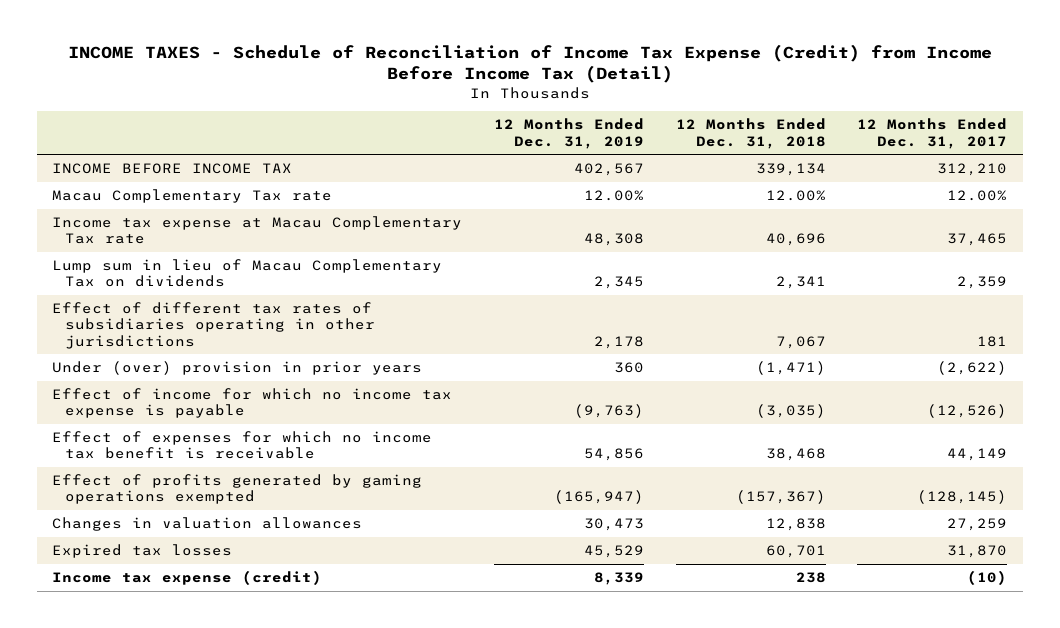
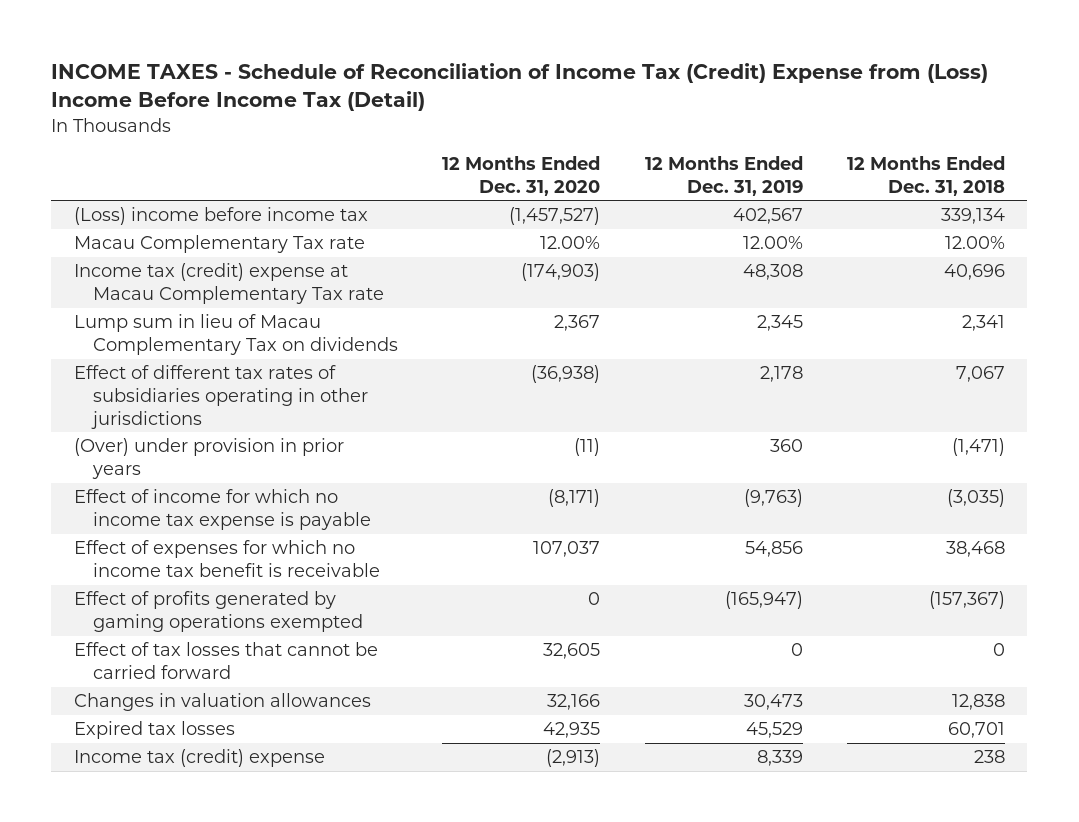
[67,43,992,84] INCOME TAXES - Schedule of Reconciliation of Income Tax Expense (Credit) from Income Before Income Tax (Detail) -> [51,63,989,112] INCOME TAXES - Schedule of Reconciliation of Income Tax (Credit) Expense from (Loss) Income Before Income Tax (Detail)
[857,118,1008,149] 12 Months Ended Dec. 31, 2017 -> none
none -> [442,155,601,196] 12 Months Ended Dec. 31, 2020
[52,163,293,175] INCOME BEFORE INCOME TAX -> [73,207,368,226] (Loss) income before income tax
[52,216,463,245] Income tax expense at Macau Complementary Tax rate -> [73,263,385,304] Income tax (credit) expense at Macau Complementary Tax rate
[52,361,423,376] Under (over) provision in prior years -> [73,438,344,479] (Over) under provision in prior years
none -> [73,642,378,679] Effect of tax losses that cannot be carried forward
[52,570,323,586] Income tax expense (credit) -> [73,749,325,768] Income tax (credit) expense

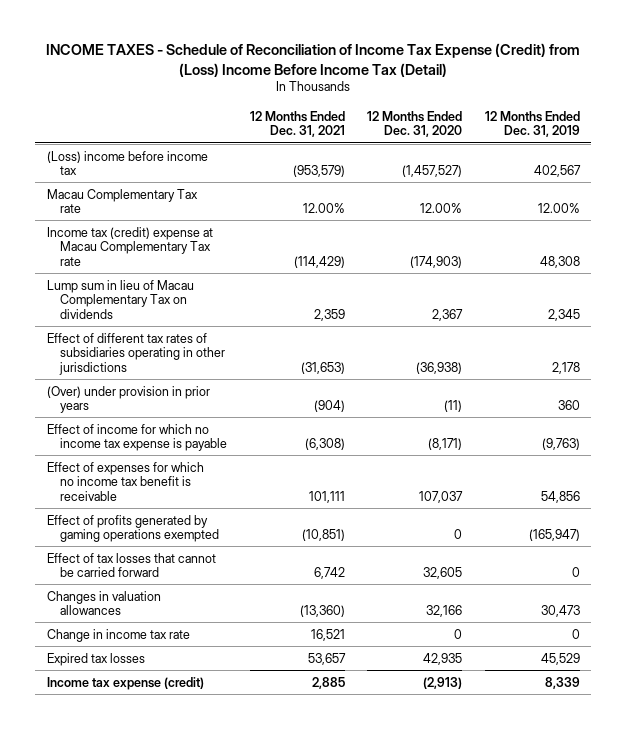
[51,63,989,112] INCOME TAXES - Schedule of Reconciliation of Income Tax (Credit) Expense from (Loss) Income Before Income Tax (Detail) -> [46,42,581,77] INCOME TAXES - Schedule of Reconciliation of Income Tax Expense (Credit) from (Loss) Income Before Income Tax (Detail)
[847,155,1006,196] 12 Months Ended Dec. 31, 2018 -> none
none -> [249,110,345,138] 12 Months Ended Dec. 31, 2021
none -> [46,628,190,642] Change in income tax rate
[73,749,325,768] Income tax (credit) expense -> [46,676,204,690] Income tax expense (credit)

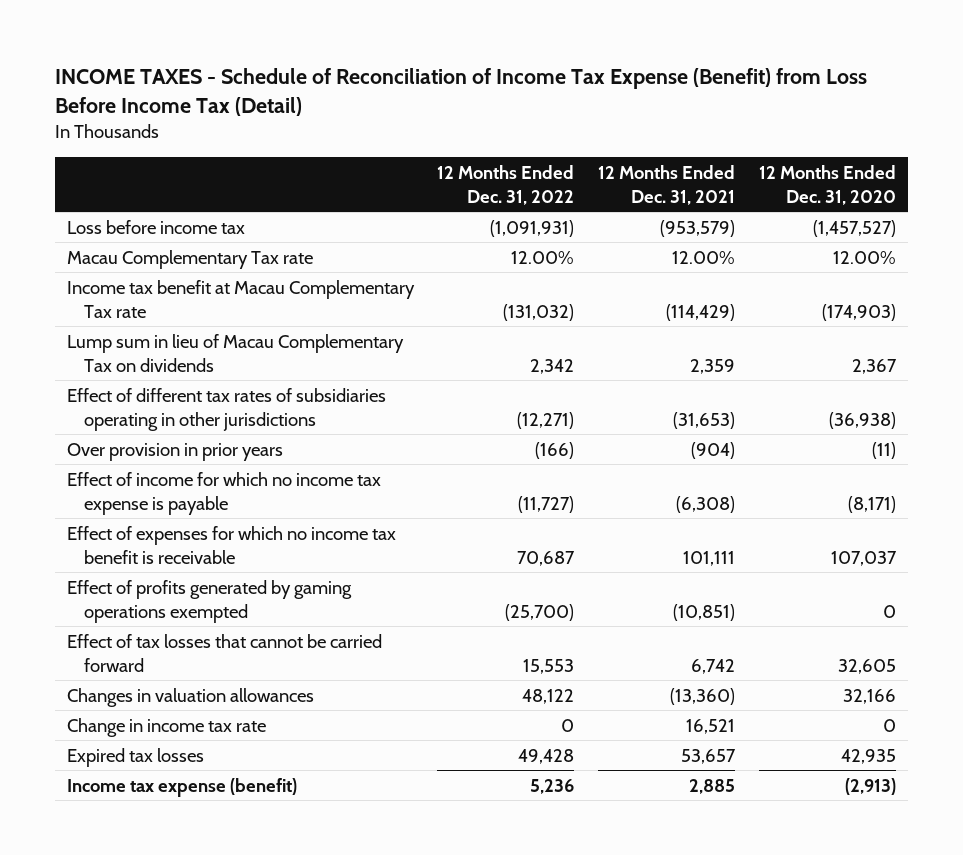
[46,42,581,77] INCOME TAXES - Schedule of Reconciliation of Income Tax Expense (Credit) from (Loss) Income Before Income Tax (Detail) -> [54,67,867,116] INCOME TAXES - Schedule of Reconciliation of Income Tax Expense (Benefit) from Loss Before Income Tax (Detail)
[484,110,580,138] 12 Months Ended Dec. 31, 2019 -> none
none -> [437,164,575,205] 12 Months Ended Dec. 31, 2022
[46,150,208,176] (Loss) income before income tax -> [66,219,245,234] Loss before income tax
[46,226,213,266] Income tax (credit) expense at Macau Complementary Tax rate -> [66,279,415,318] Income tax benefit at Macau Complementary Tax rate
[46,385,210,414] (Over) under provision in prior years -> [66,442,283,461] Over provision in prior years
[46,676,204,690] Income tax expense (credit) -> [66,777,297,797] Income tax expense (benefit)

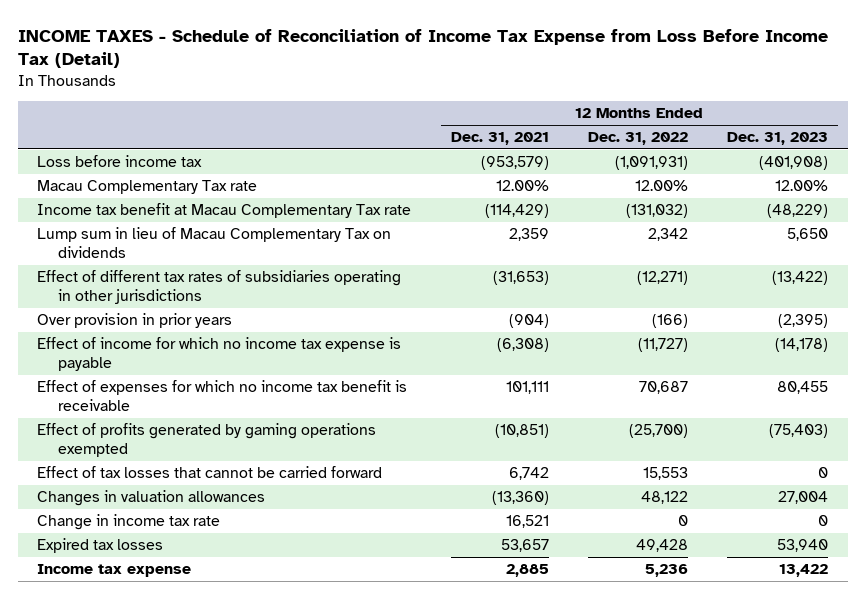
[54,67,867,116] INCOME TAXES - Schedule of Reconciliation of Income Tax Expense (Benefit) from Loss Before Income Tax (Detail) -> [17,28,828,69] INCOME TAXES - Schedule of Reconciliation of Income Tax Expense from Loss Before Income Tax (Detail)
[758,164,896,205] 12 Months Ended Dec. 31, 2020 -> none
none -> [727,132,829,146] Dec. 31, 2023
[66,777,297,797] Income tax expense (benefit) -> [37,564,192,578] Income tax expense

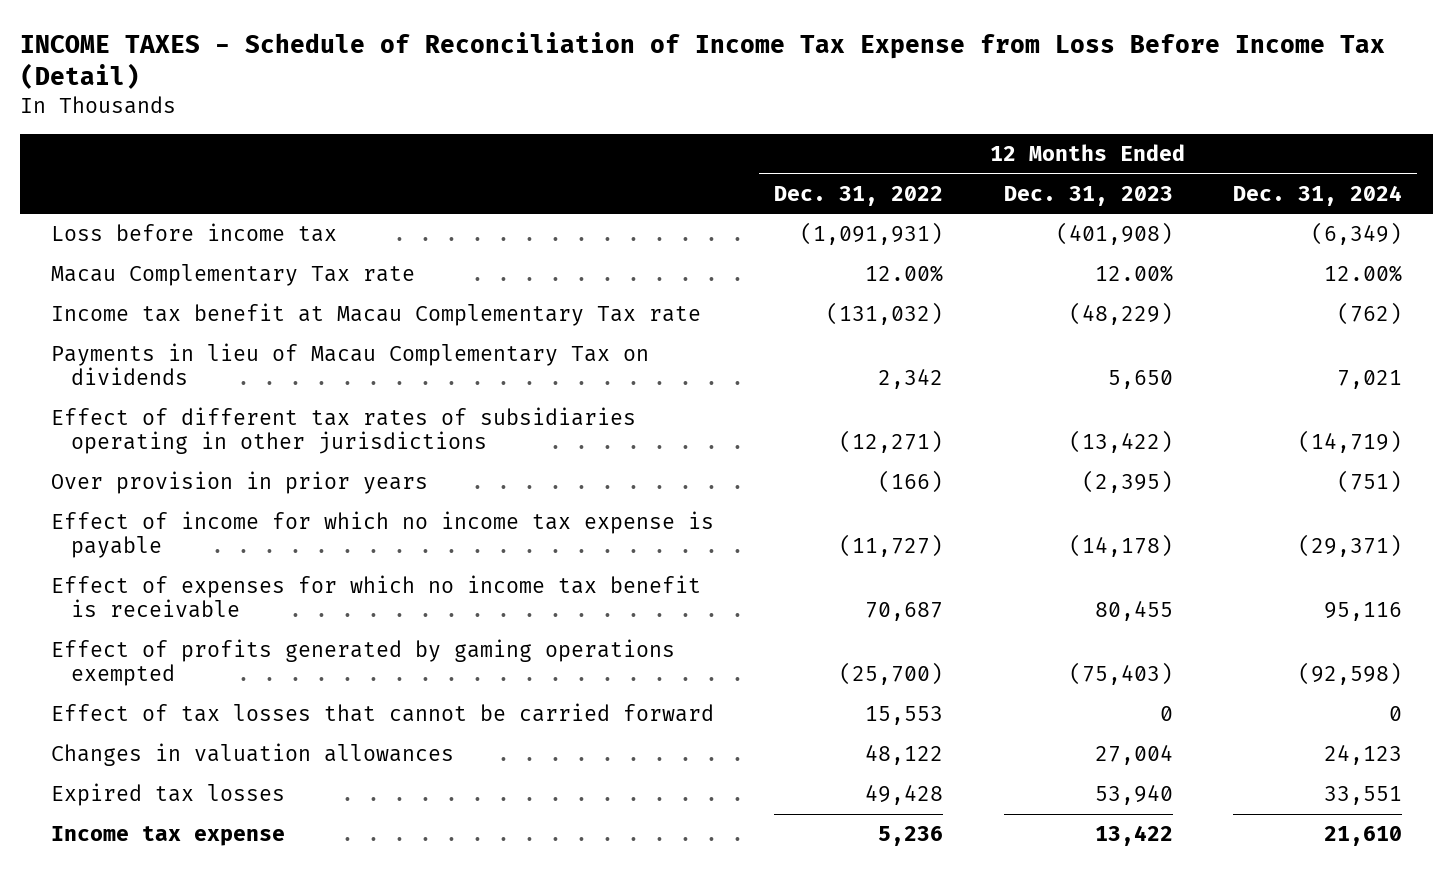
[450,132,549,146] Dec. 31, 2021 -> none
none -> [1233,184,1403,206] Dec. 31, 2024
[37,227,392,259] Lump sum in lieu of Macau Complementary Tax on dividends -> [50,343,649,386] Payments in lieu of Macau Complementary Tax on dividends
[37,514,221,531] Change in income tax rate -> none

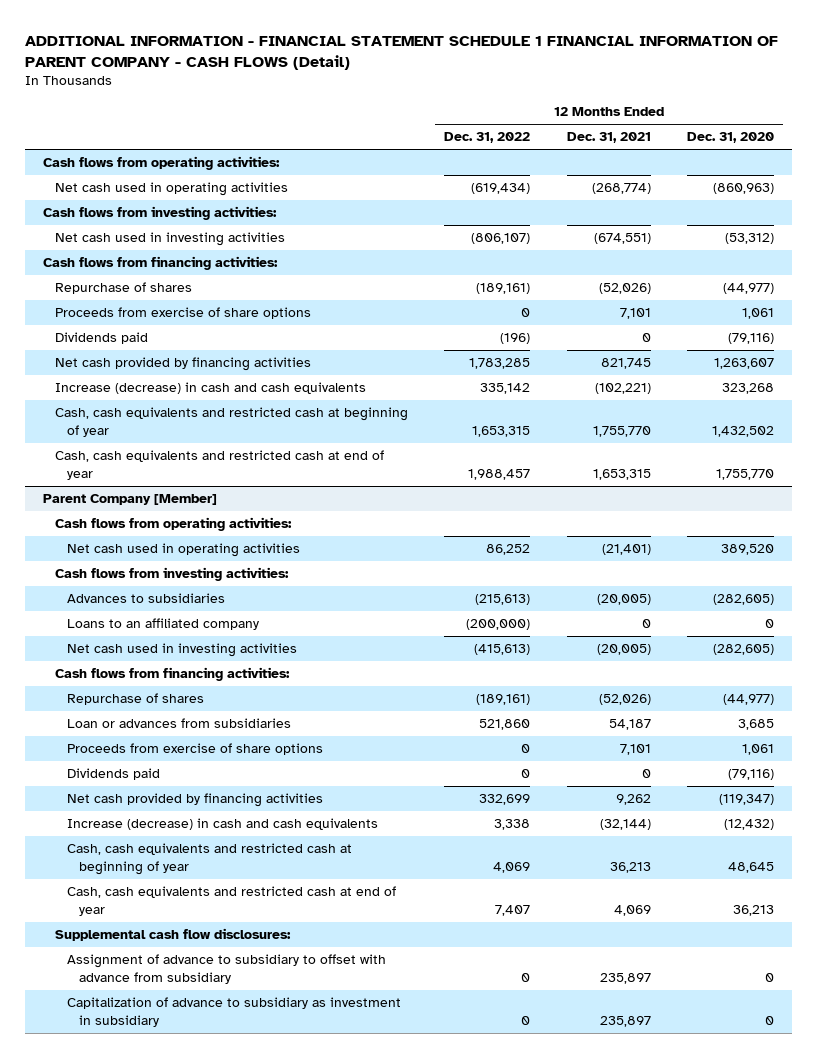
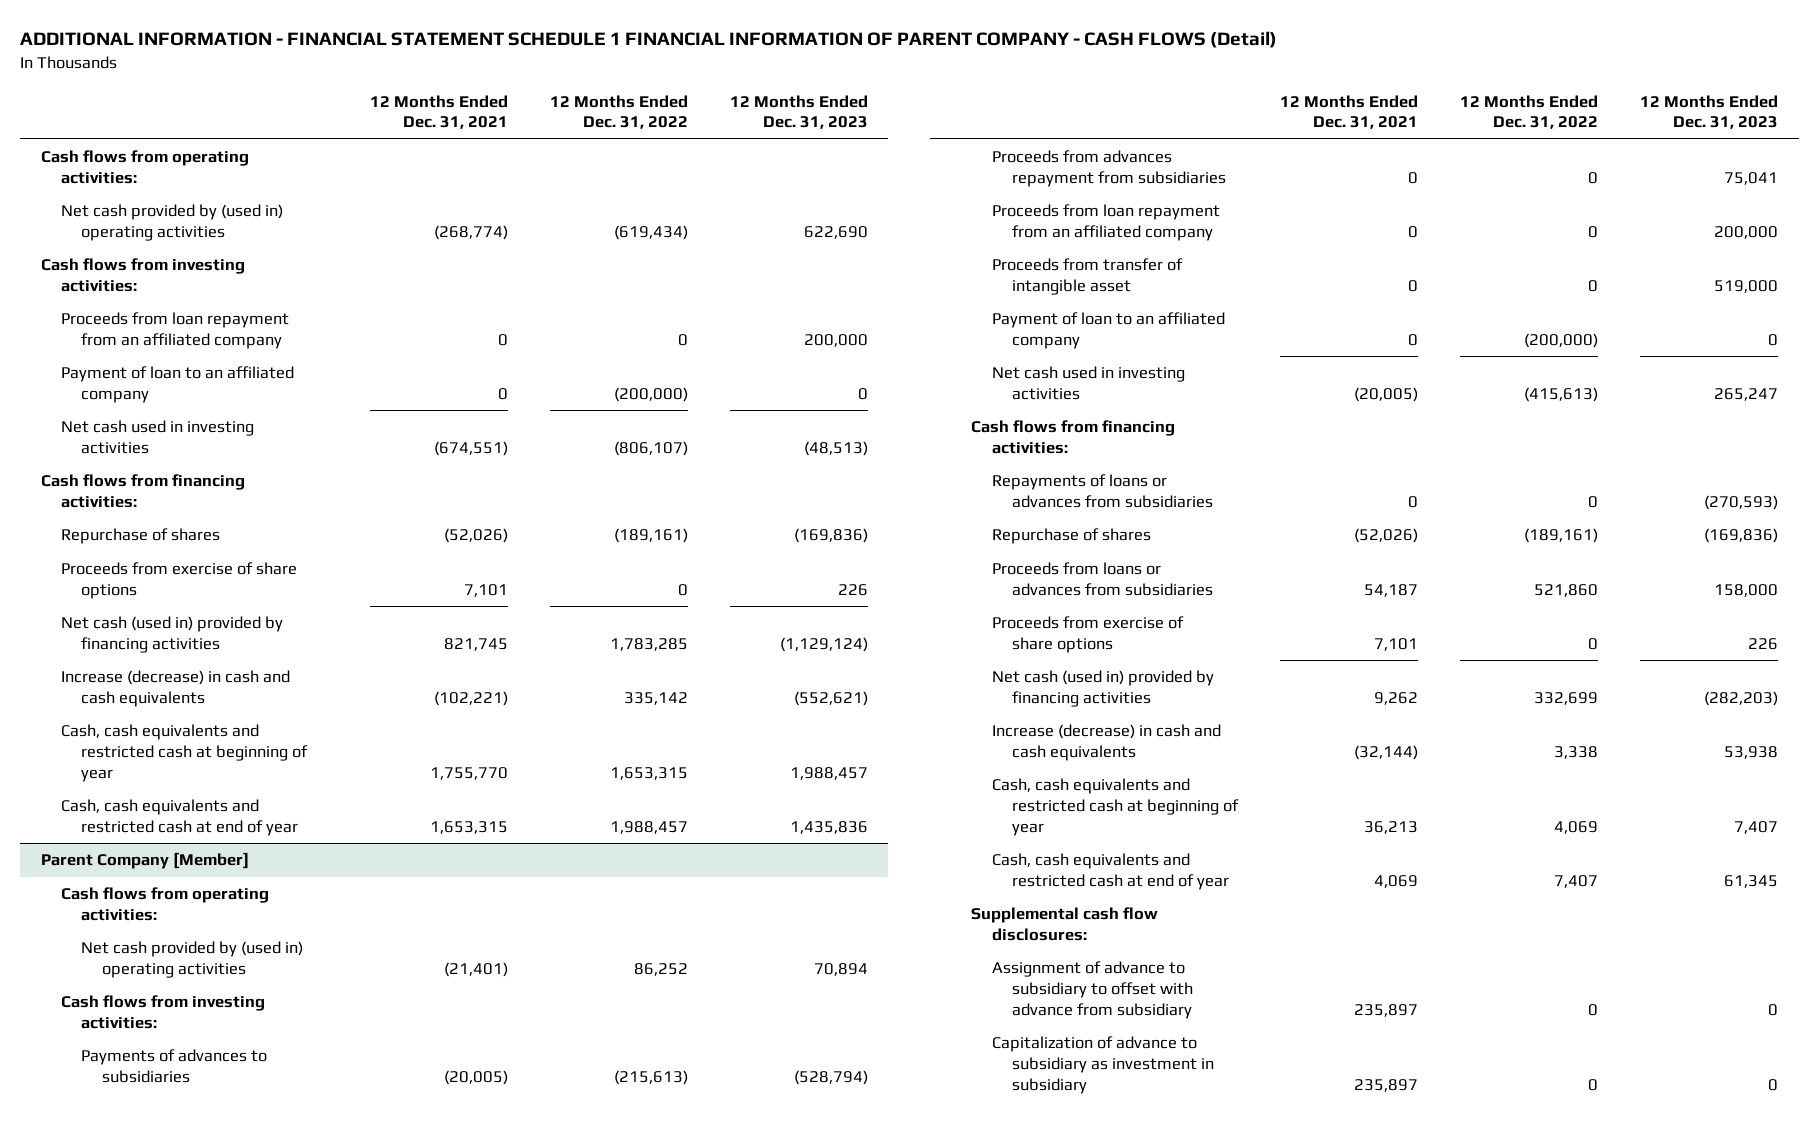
[687,132,775,144] Dec. 31, 2020 -> none
none -> [729,94,868,130] 12 Months Ended Dec. 31, 2023
[55,182,289,197] Net cash used in operating activities -> [60,204,283,241] Net cash provided by (used in) operating activities
none -> [60,312,289,349] Proceeds from loan repayment from an affiliated company
none -> [60,366,294,403] Payment of loan to an affiliated company
[55,332,149,345] Dividends paid -> none
[55,357,312,372] Net cash provided by financing activities -> [60,616,283,653] Net cash (used in) provided by financing activities
[67,543,301,558] Net cash used in operating activities -> [81,941,304,978] Net cash provided by (used in) operating activities
[67,593,226,604] Advances to subsidiaries -> [81,1049,268,1083] Payments of advances to subsidiaries
none -> [991,150,1227,187] Proceeds from advances repayment from subsidiaries
none -> [991,204,1220,241] Proceeds from loan repayment from an affiliated company
none -> [991,258,1183,295] Proceeds from transfer of intangible asset
[67,618,260,631] Loans to an affiliated company -> [991,312,1225,349] Payment of loan to an affiliated company
none -> [991,474,1214,508] Repayments of loans or advances from subsidiaries
[67,718,292,729] Loan or advances from subsidiaries -> [991,562,1214,596] Proceeds from loans or advances from subsidiaries
[67,768,161,781] Dividends paid -> none
[67,793,324,808] Net cash provided by financing activities -> [991,670,1214,707] Net cash (used in) provided by financing activities

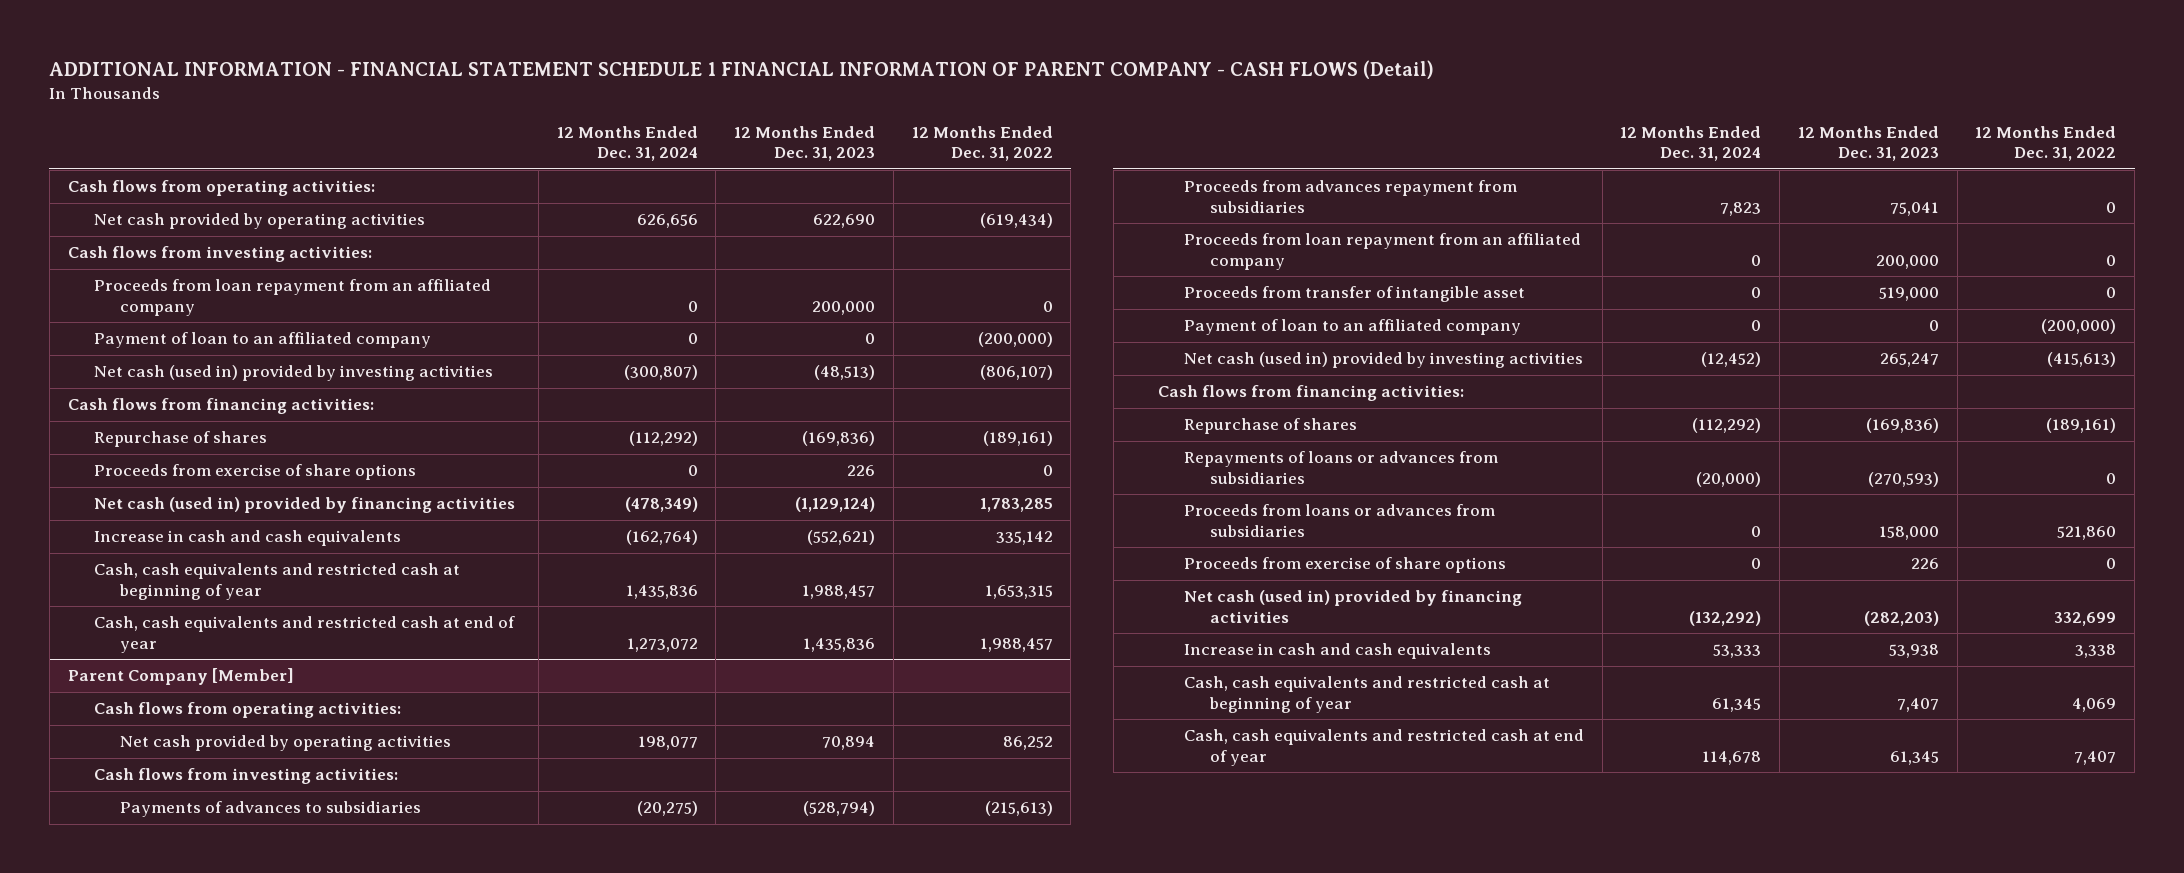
[369,94,508,130] 12 Months Ended Dec. 31, 2021 -> none
none -> [556,126,698,162] 12 Months Ended Dec. 31, 2024
[60,204,283,241] Net cash provided by (used in) operating activities -> [93,213,425,230] Net cash provided by operating activities
[60,420,254,454] Net cash used in investing activities -> [93,365,493,382] Net cash (used in) provided by investing activities
[60,670,290,707] Increase (decrease) in cash and cash equivalents -> [93,530,401,547] Increase in cash and cash equivalents
[81,941,304,978] Net cash provided by (used in) operating activities -> [120,735,452,752] Net cash provided by operating activities
[991,366,1185,400] Net cash used in investing activities -> [1184,352,1584,369] Net cash (used in) provided by investing activities
[991,474,1214,508] Repayments of loans or advances from subsidiaries -> [1184,451,1499,484] Repayments of loans or advances from subsidiaries
[991,724,1221,761] Increase (decrease) in cash and cash equivalents -> [1184,643,1492,660] Increase in cash and cash equivalents
[971,907,1159,941] Supplemental cash flow disclosures: -> none
[991,961,1194,1019] Assignment of advance to subsidiary to offset with advance from subsidiary -> none
[991,1036,1215,1094] Capitalization of advance to subsidiary as investment in subsidiary -> none

